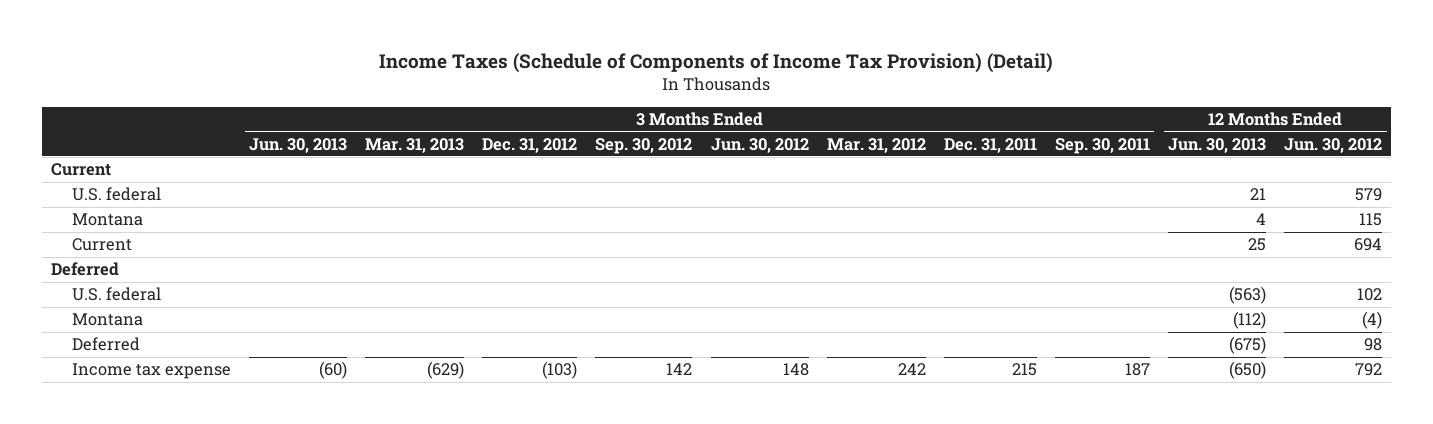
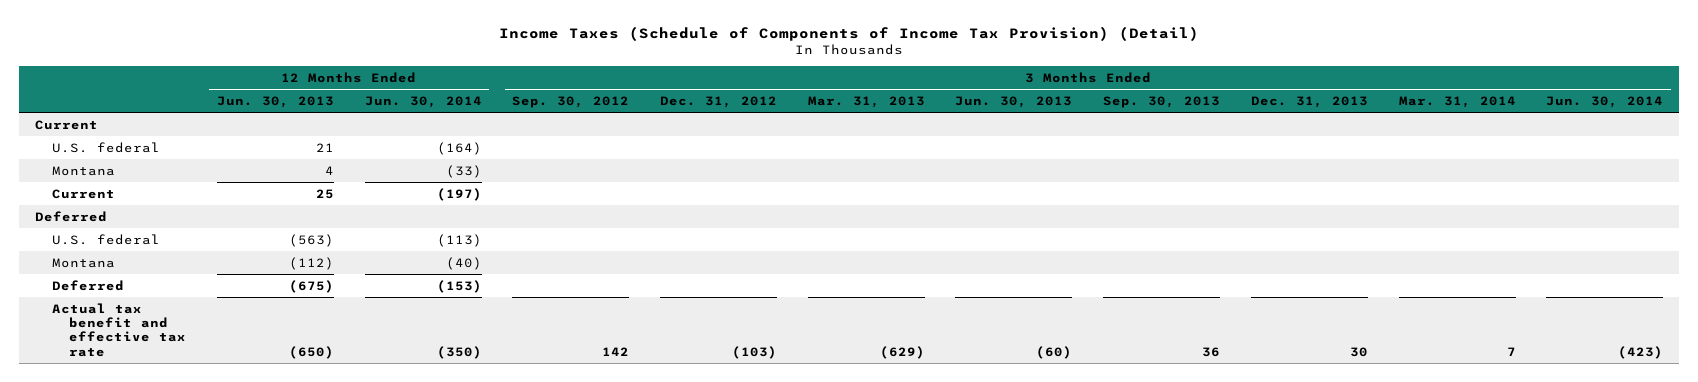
[710,137,809,153] Jun. 30, 2012 -> none
[826,137,926,153] Mar. 31, 2012 -> none
[943,137,1037,153] Dec. 31, 2011 -> none
[1054,137,1150,154] Sep. 30, 2011 -> none
[1284,137,1383,153] Jun. 30, 2012 -> none
none -> [364,95,482,108] Jun. 30, 2014
none -> [1103,95,1221,108] Sep. 30, 2013
none -> [1250,95,1368,108] Dec. 31, 2013
none -> [1398,95,1516,108] Mar. 31, 2014
none -> [1546,95,1664,108] Jun. 30, 2014
[71,363,231,380] Income tax expense -> [51,302,187,357] Actual tax benefit and effective tax rate

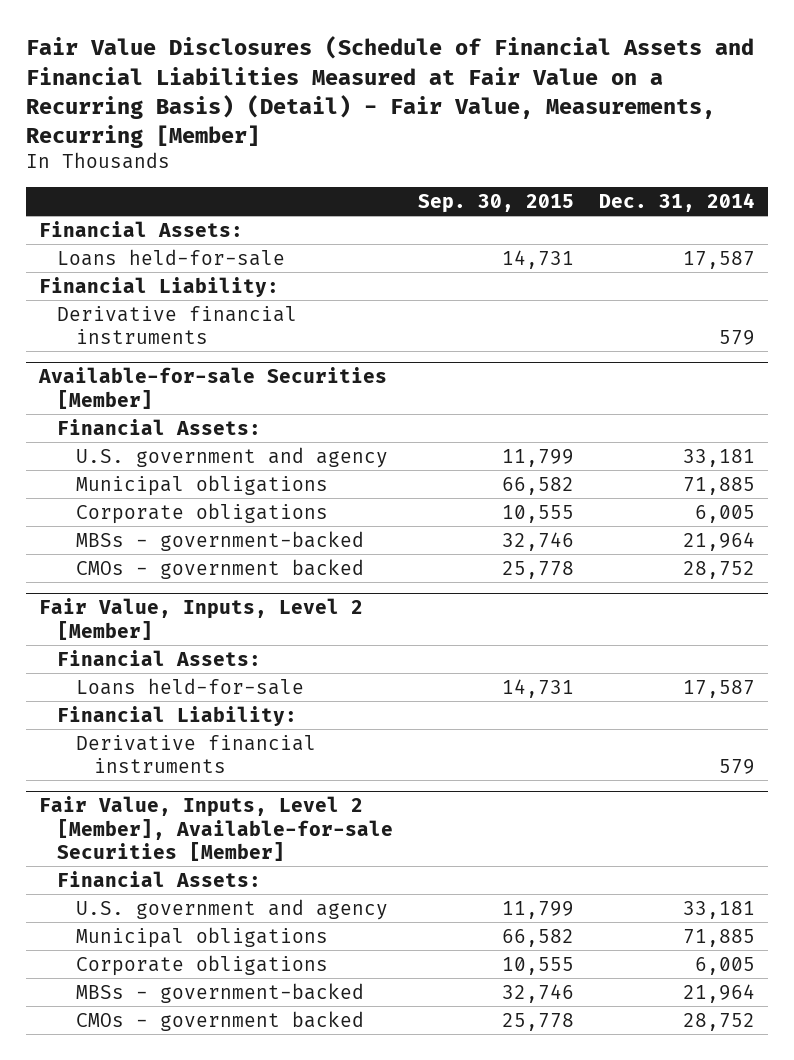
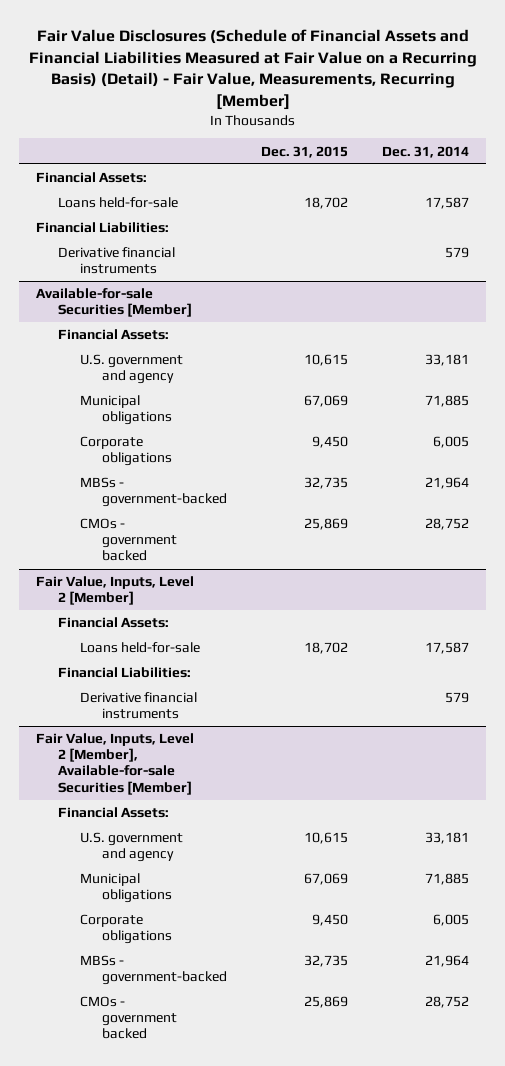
[418,193,575,213] Sep. 30, 2015 -> none
none -> [260,145,348,158] Dec. 31, 2015
[38,276,279,297] Financial Liability: -> [36,222,170,234] Financial Liabilities:
[57,705,298,726] Financial Liability: -> [58,667,192,679] Financial Liabilities:

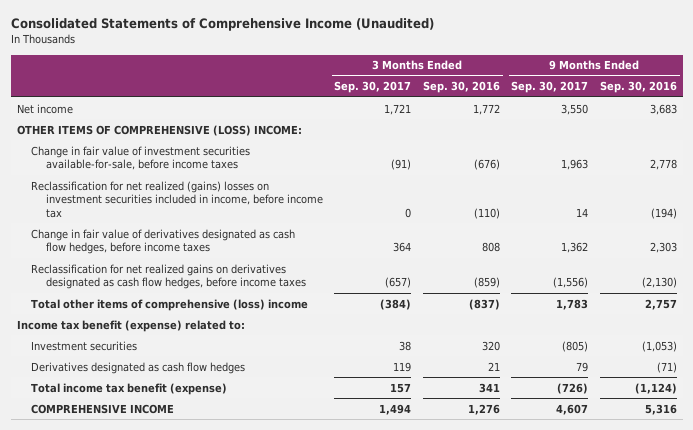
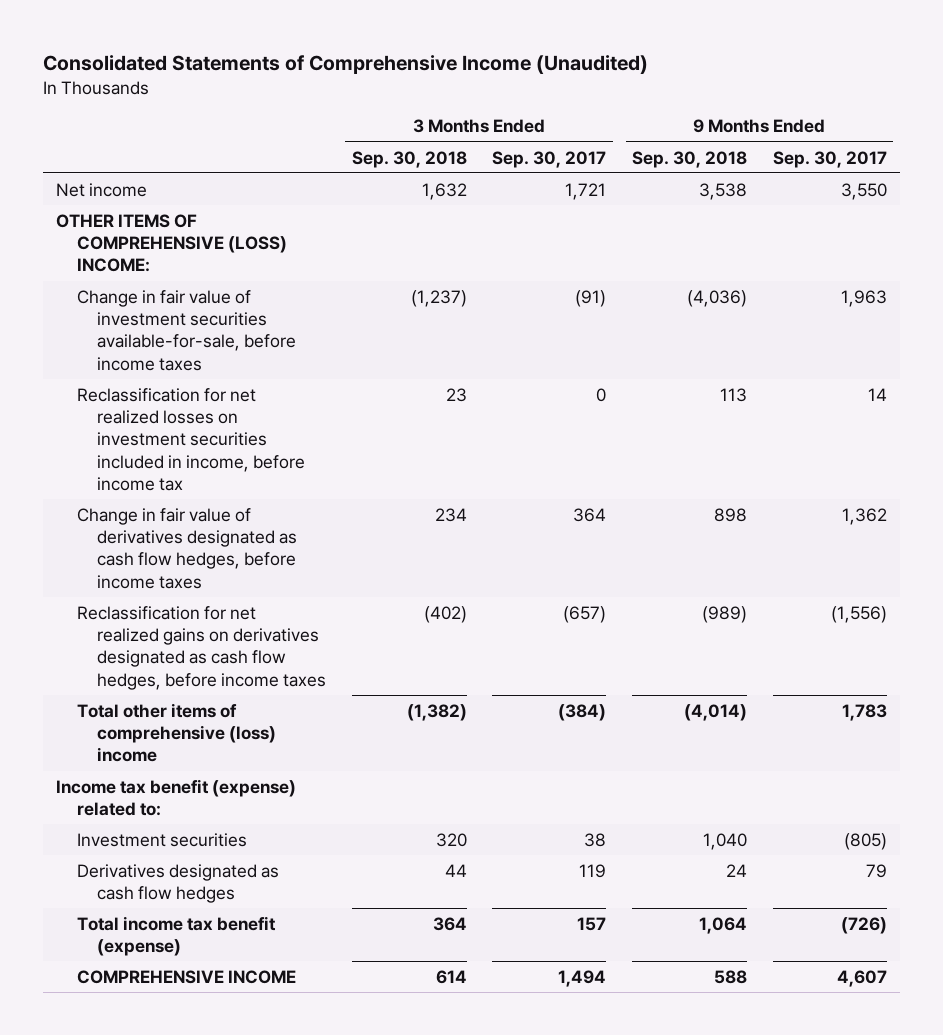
[422,81,500,94] Sep. 30, 2016 -> none
[599,81,677,94] Sep. 30, 2016 -> none
none -> [351,150,467,168] Sep. 30, 2018
none -> [632,150,748,168] Sep. 30, 2018
[31,180,323,218] Reclassification for net realized (gains) losses on investment securities included in income, before income tax -> [76,387,305,491] Reclassification for net realized losses on investment securities included in income, before income tax

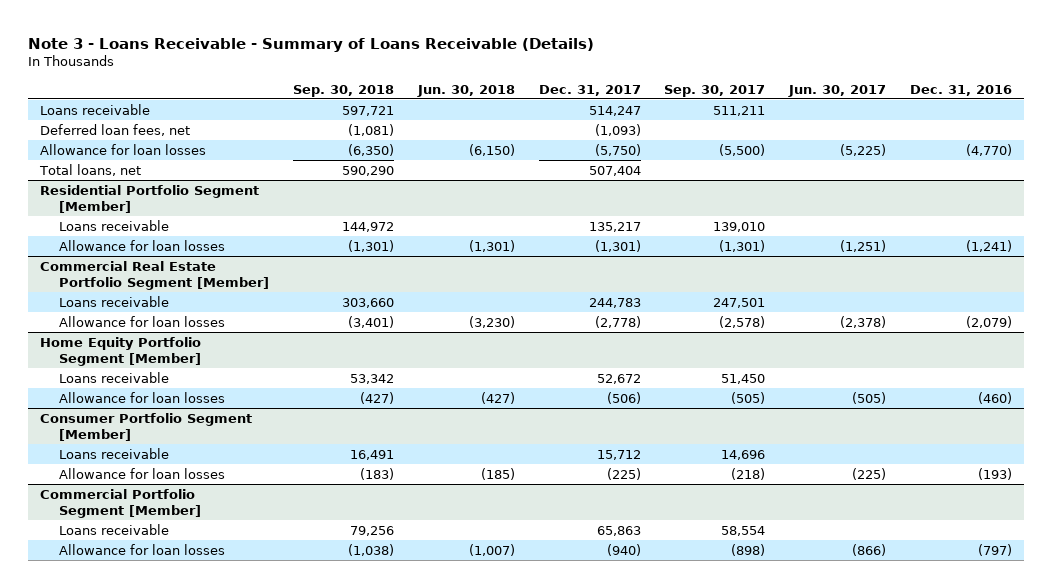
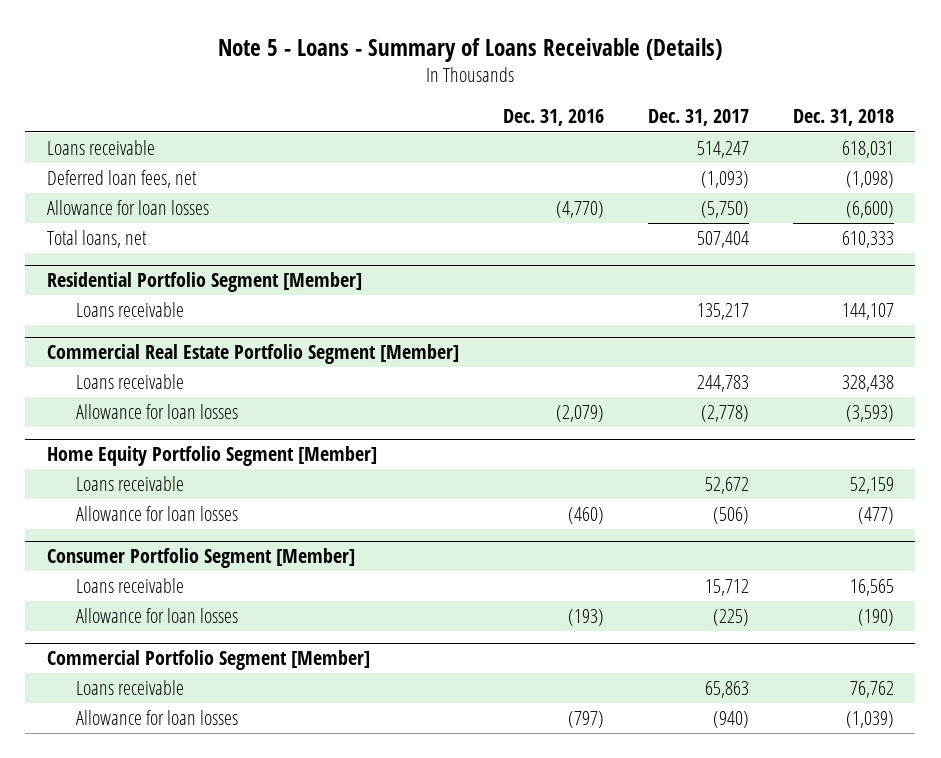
[28,37,595,52] Note 3 - Loans Receivable - Summary of Loans Receivable (Details) -> [218,37,723,62] Note 5 - Loans - Summary of Loans Receivable (Details)
[292,84,394,97] Sep. 30, 2018 -> none
[416,84,515,97] Jun. 30, 2018 -> none
[664,84,766,97] Sep. 30, 2017 -> none
[788,84,887,97] Jun. 30, 2017 -> none
none -> [792,109,894,127] Dec. 31, 2018
[58,239,225,251] Allowance for loan losses -> none

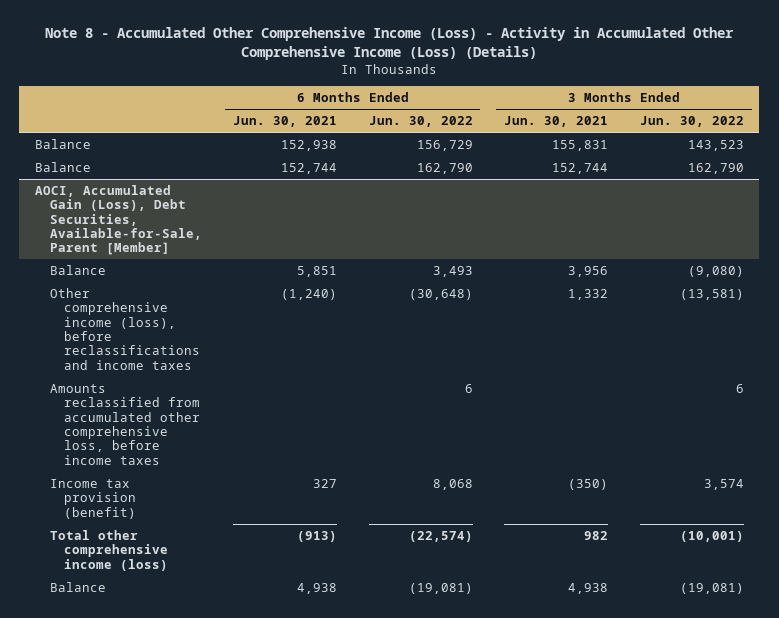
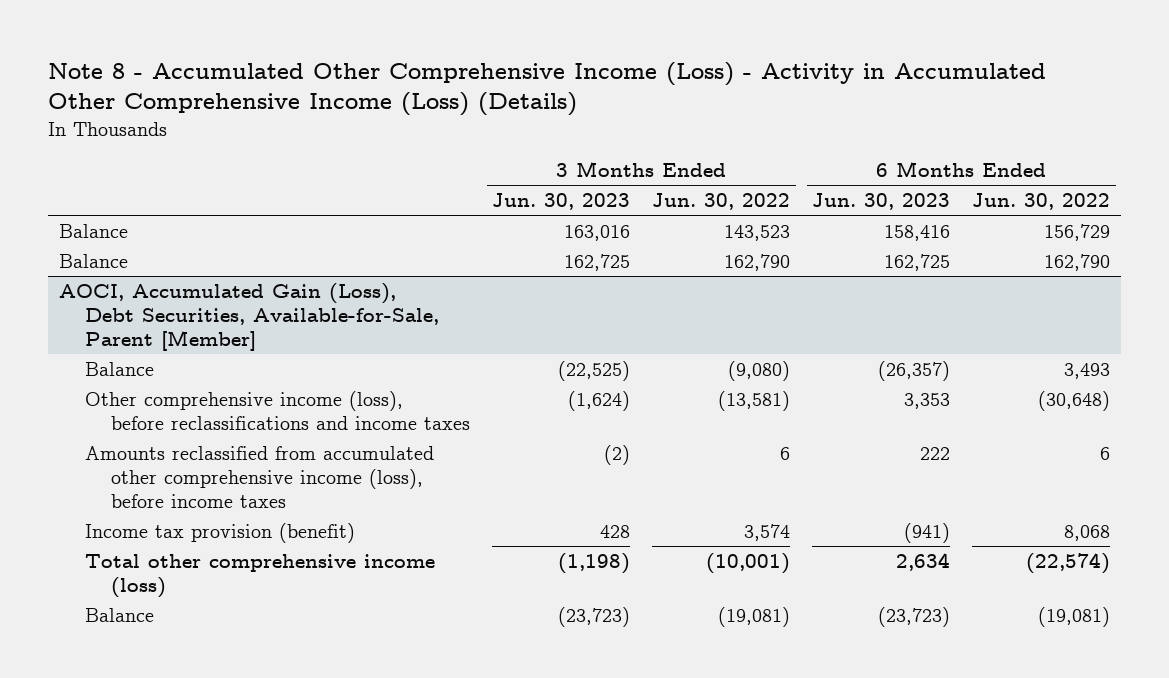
[233,115,338,127] Jun. 30, 2021 -> none
[504,115,609,127] Jun. 30, 2021 -> none
none -> [492,193,631,211] Jun. 30, 2023
none -> [812,193,951,211] Jun. 30, 2023
[49,383,201,465] Amounts reclassified from accumulated other comprehensive loss, before income taxes -> [85,445,435,508] Amounts reclassified from accumulated other comprehensive income (loss), before income taxes

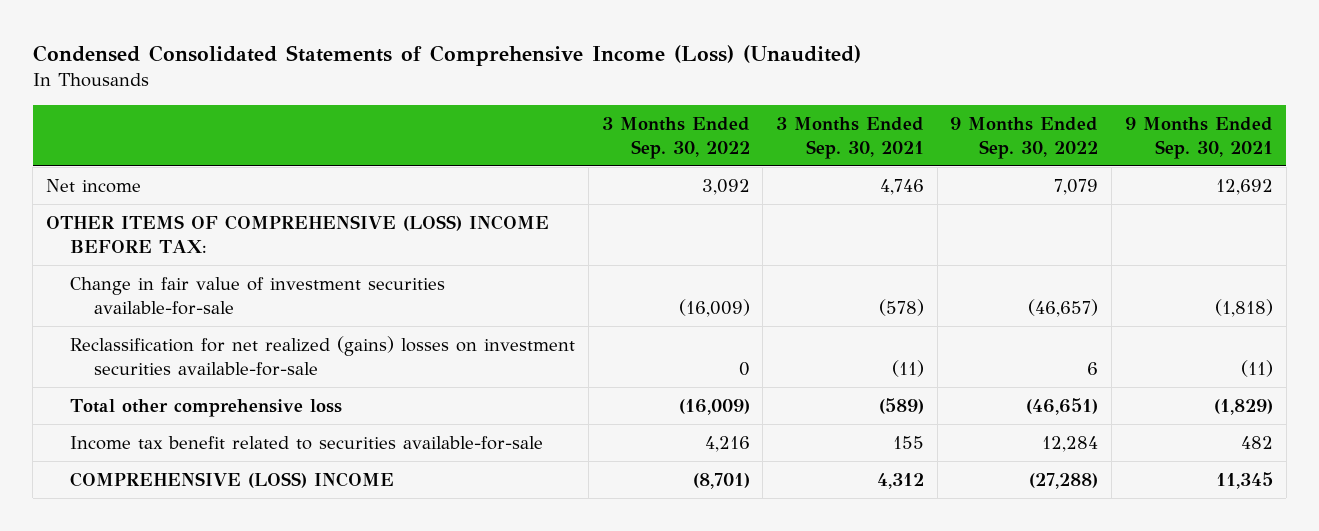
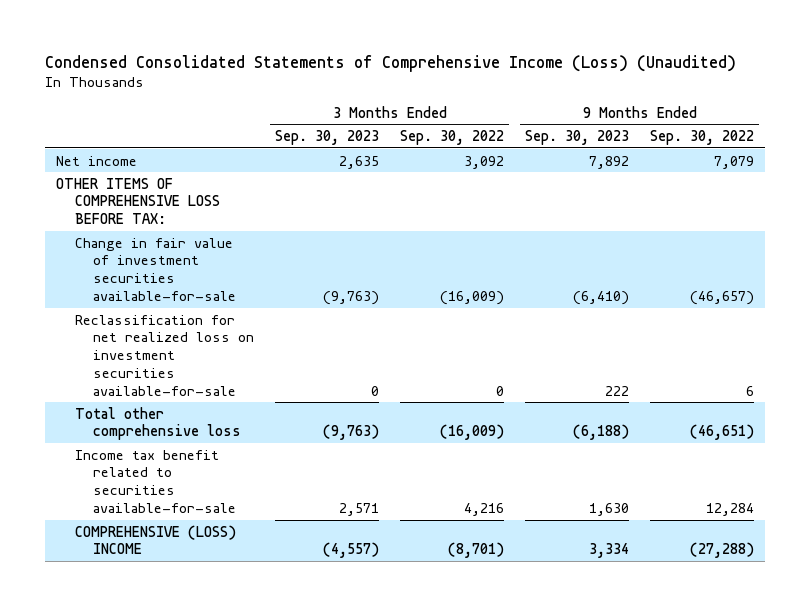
[776,116,925,159] 3 Months Ended Sep. 30, 2021 -> none
[1124,116,1273,159] 9 Months Ended Sep. 30, 2021 -> none
none -> [275,129,380,145] Sep. 30, 2023
none -> [525,129,630,145] Sep. 30, 2023
[45,214,549,253] OTHER ITEMS OF COMPREHENSIVE (LOSS) INCOME BEFORE TAX: -> [55,177,220,225] OTHER ITEMS OF COMPREHENSIVE LOSS BEFORE TAX:
[70,335,576,376] Reclassification for net realized (gains) losses on investment securities available-for-sale -> [74,314,255,396] Reclassification for net realized loss on investment securities available-for-sale

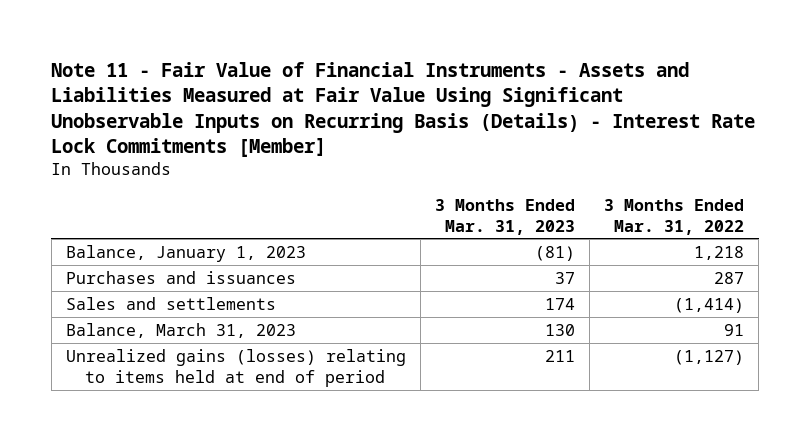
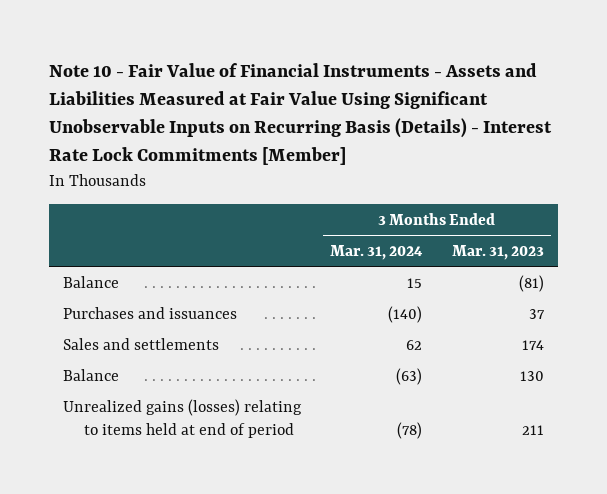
[51,61,756,158] Note 11 - Fair Value of Financial Instruments - Assets and Liabilities Measured at Fair Value Using Significant Unobservable Inputs on Recurring Basis (Details) - Interest Rate Lock Commitments [Member] -> [48,62,552,166] Note 10 - Fair Value of Financial Instruments - Assets and Liabilities Measured at Fair Value Using Significant Unobservable Inputs on Recurring Basis (Details) - Interest Rate Lock Commitments [Member]
[604,198,745,235] 3 Months Ended Mar. 31, 2022 -> none
none -> [330,244,424,260] Mar. 31, 2024
[65,244,306,262] Balance, January 1, 2023 -> [63,275,120,288] Balance
[65,322,296,338] Balance, March 31, 2023 -> [63,368,120,381] Balance

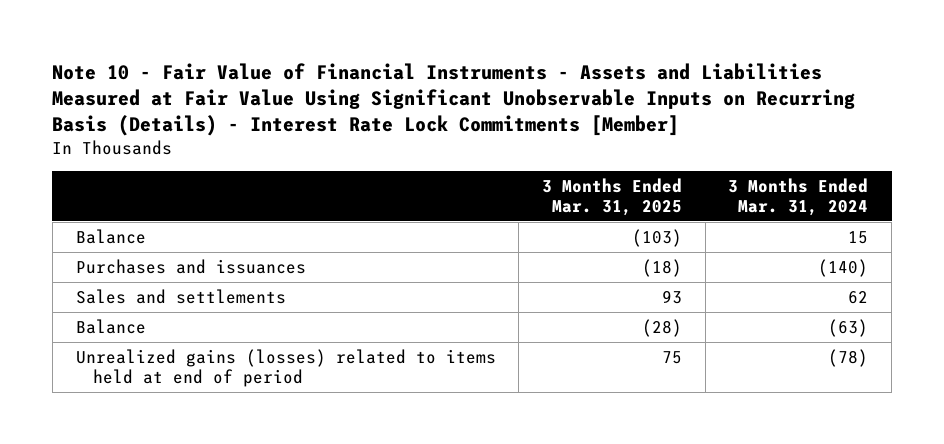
[451,244,544,260] Mar. 31, 2023 -> none
none -> [541,177,682,216] 3 Months Ended Mar. 31, 2025
[63,398,303,438] Unrealized gains (losses) relating to items held at end of period -> [75,348,496,387] Unrealized gains (losses) related to items held at end of period

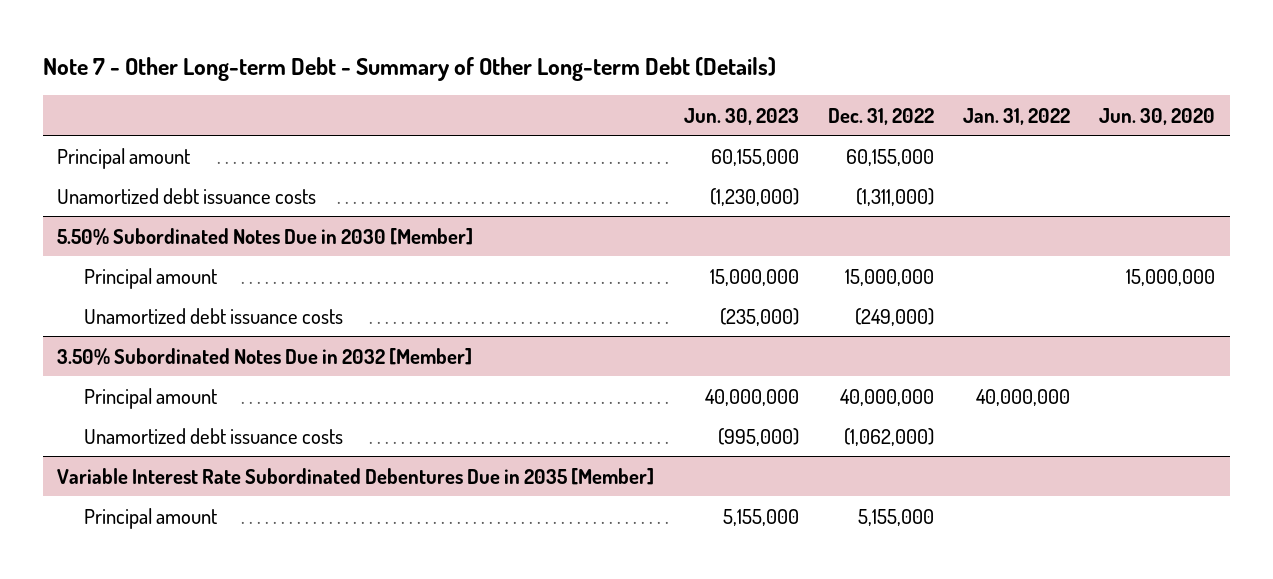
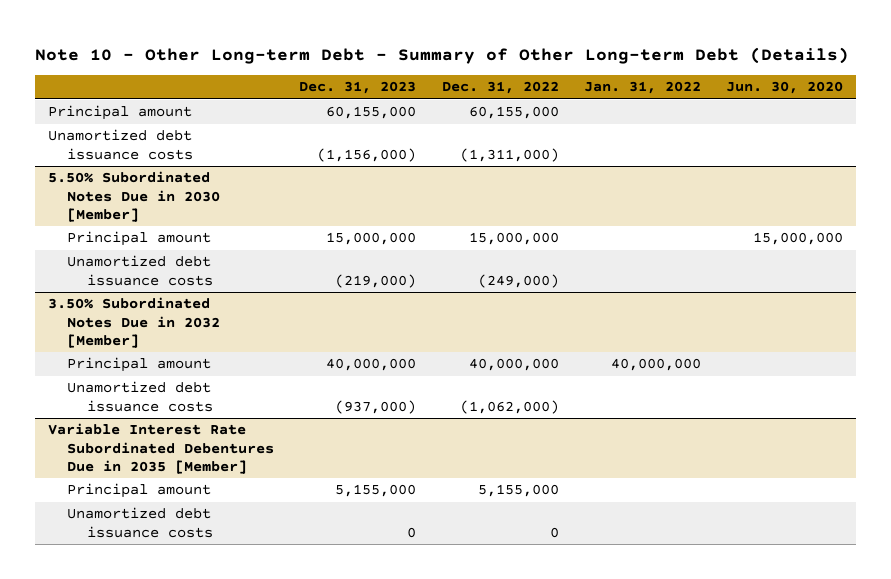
[42,56,776,81] Note 7 - Other Long-term Debt - Summary of Other Long-term Debt (Details) -> [35,46,850,64] Note 10 - Other Long-term Debt - Summary of Other Long-term Debt (Details)
[683,107,799,125] Jun. 30, 2023 -> none
none -> [299,81,417,95] Dec. 31, 2023
none -> [67,507,213,538] Unamortized debt issuance costs

